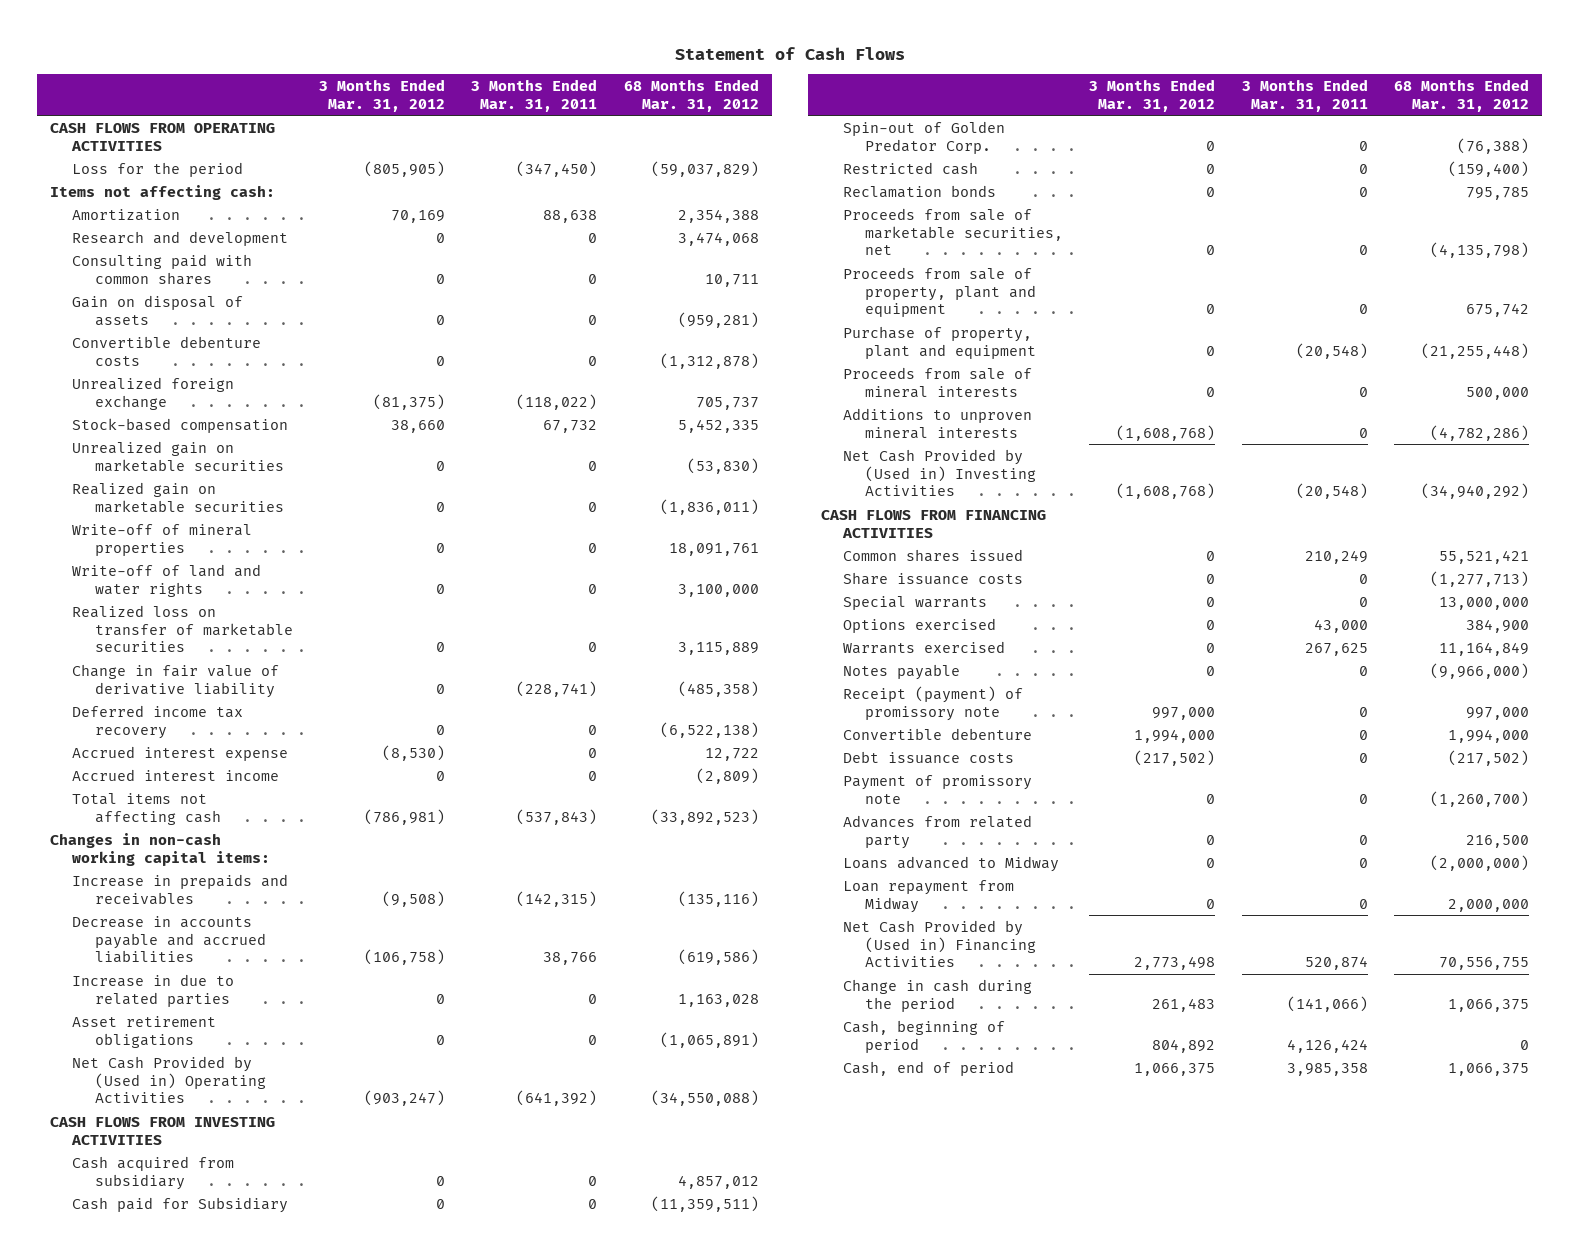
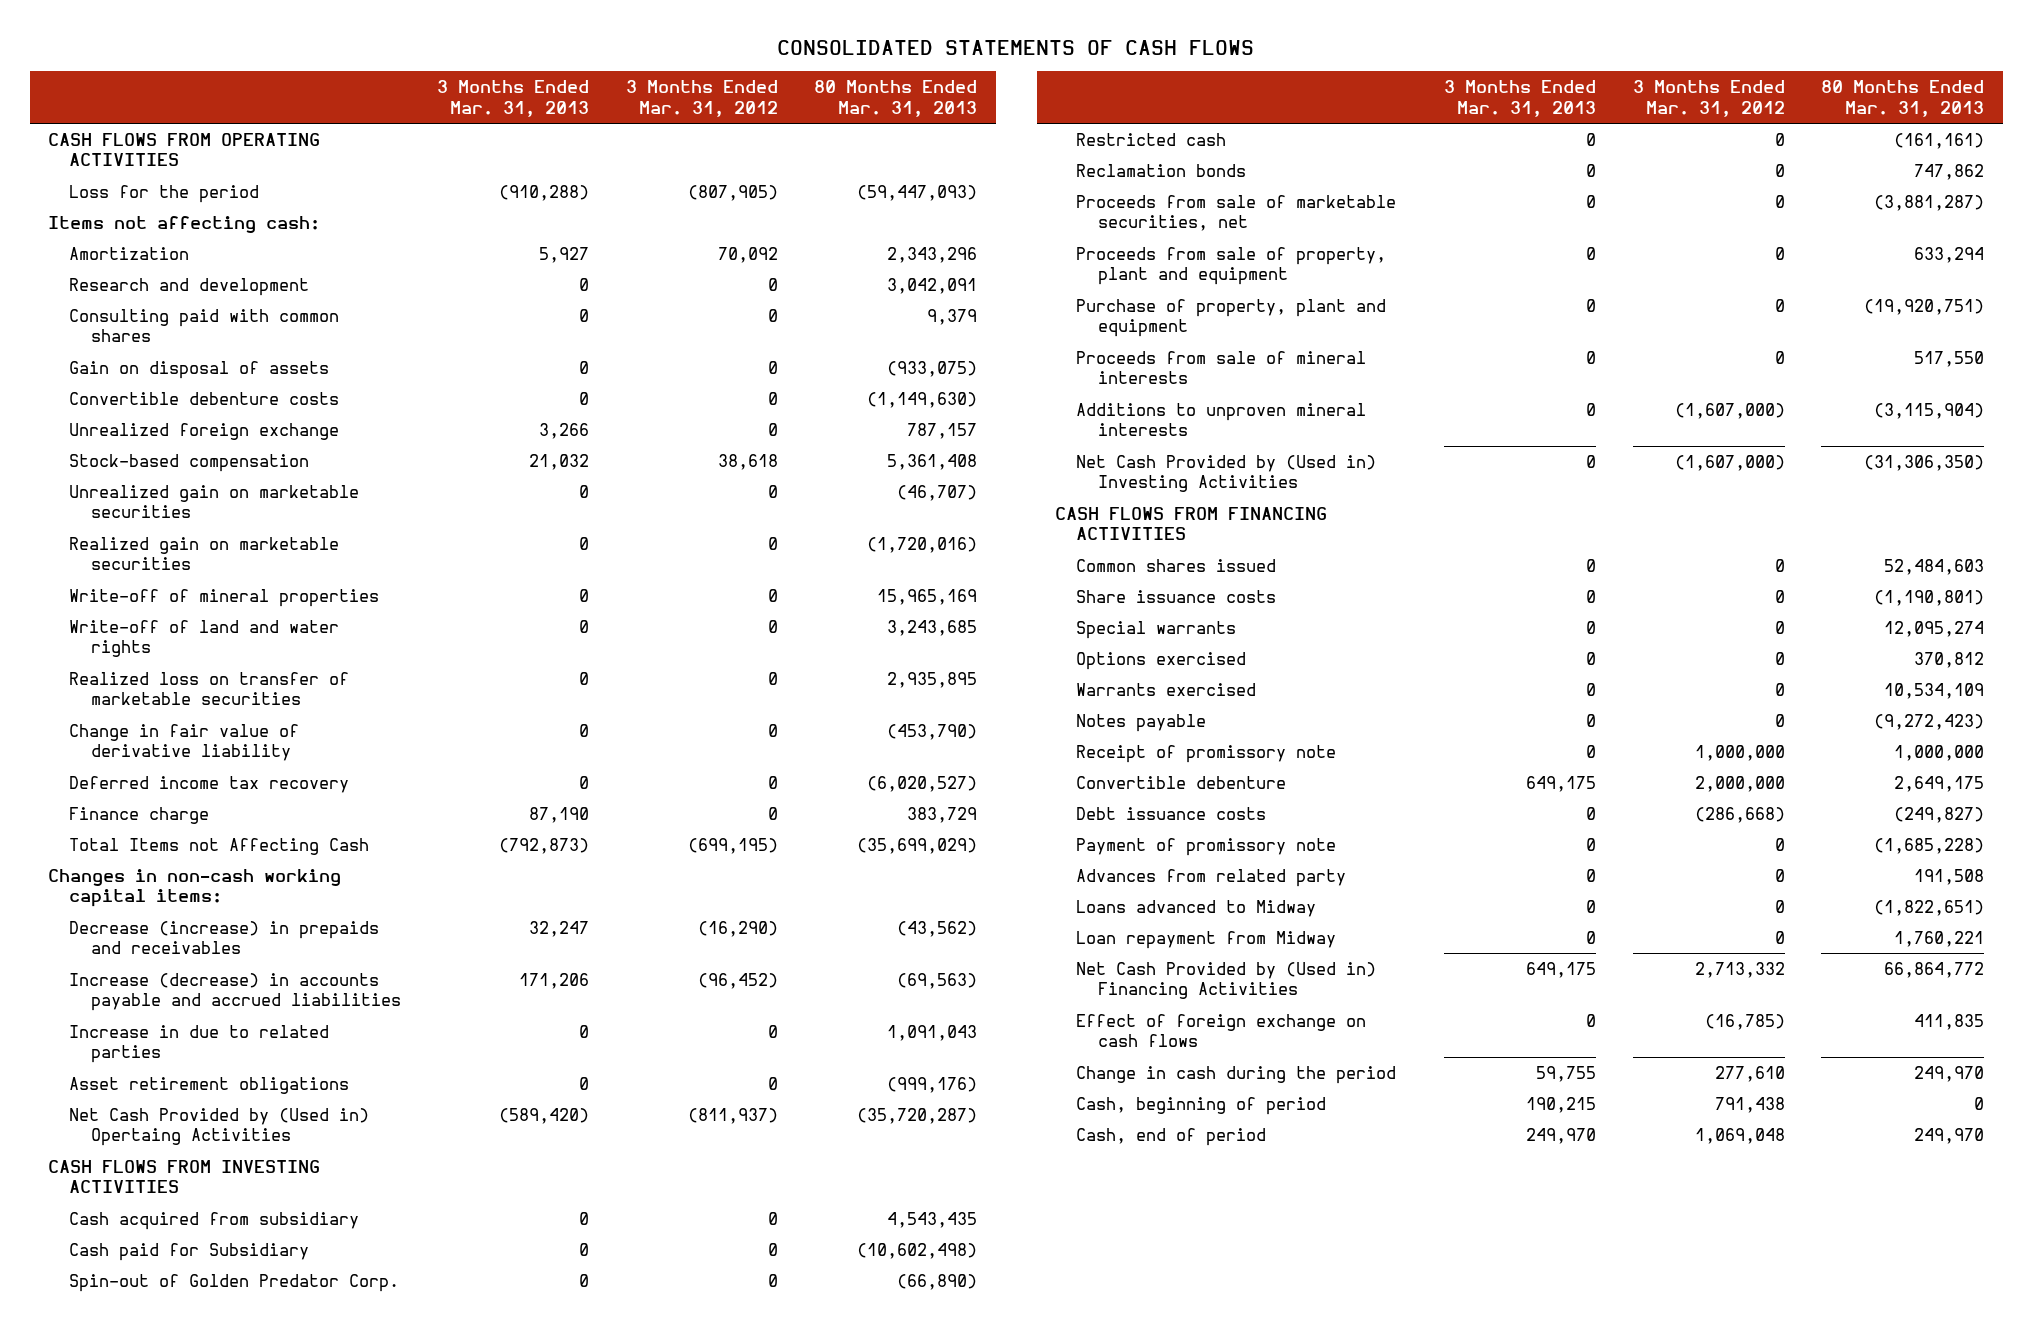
[674,46,905,60] Statement of Cash Flows -> [777,40,1255,56] CONSOLIDATED STATEMENTS OF CASH FLOWS
[471,78,598,112] 3 Months Ended Mar. 31, 2011 -> none
[623,78,759,112] 68 Months Ended Mar. 31, 2012 -> none
none -> [437,80,590,117] 3 Months Ended Mar. 31, 2013
none -> [814,80,978,117] 80 Months Ended Mar. 31, 2013
[363,160,445,177] (805,905) -> [687,184,778,201] (807,905)
[390,209,445,223] 70,169 -> [717,246,778,263] 70,092
[372,393,445,410] (81,375) -> [767,422,778,436] 0
[390,419,445,433] 38,660 -> [717,453,778,470] 38,618
[72,745,289,761] Accrued interest expense -> none
[72,768,280,781] Accrued interest income -> none
none -> [69,806,210,824] Finance charge
[72,792,221,825] Total items not affecting cash -> [69,837,370,855] Total Items not Affecting Cash
[363,808,445,825] (786,981) -> [687,837,778,854] (699,195)
[72,873,289,905] Increase in prepaids and receivables -> [69,920,380,955] Decrease (increase) in prepaids and receivables
[381,890,445,907] (9,508) -> [697,920,778,937] (16,290)
[72,915,266,964] Decrease in accounts payable and accrued liabilities -> [69,972,401,1012] Increase (decrease) in accounts payable and accrued liabilities
[363,949,445,966] (106,758) -> [697,972,778,989] (96,452)
[72,1055,266,1104] Net Cash Provided by (Used in) Operating Activities -> [69,1107,370,1147] Net Cash Provided by (Used in) Opertaing Activities
[363,1090,445,1107] (903,247) -> [687,1107,778,1124] (811,937)
[1116,424,1216,441] (1,608,768) -> [1674,402,1785,419] (1,607,000)
[1116,483,1216,500] (1,608,768) -> [1674,454,1785,471] (1,607,000)
[843,685,1024,721] Receipt (payment) of promissory note -> [1076,744,1337,763] Receipt of promissory note
[1152,706,1216,720] 997,000 -> [1694,744,1785,761] 1,000,000
[1134,728,1216,743] 1,994,000 -> [1694,775,1785,792] 2,000,000
[1134,749,1216,766] (217,502) -> [1694,806,1785,823] (286,668)
[1134,956,1216,971] 2,773,498 -> [1694,961,1785,978] 2,713,332
none -> [1076,1013,1367,1048] Effect of foreign exchange on cash flows
[1152,997,1216,1012] 261,483 -> [1714,1065,1785,1082] 277,610
[1152,1038,1216,1053] 804,892 -> [1714,1096,1785,1113] 791,438
[1134,1062,1216,1076] 1,066,375 -> [1694,1127,1785,1144] 1,069,048

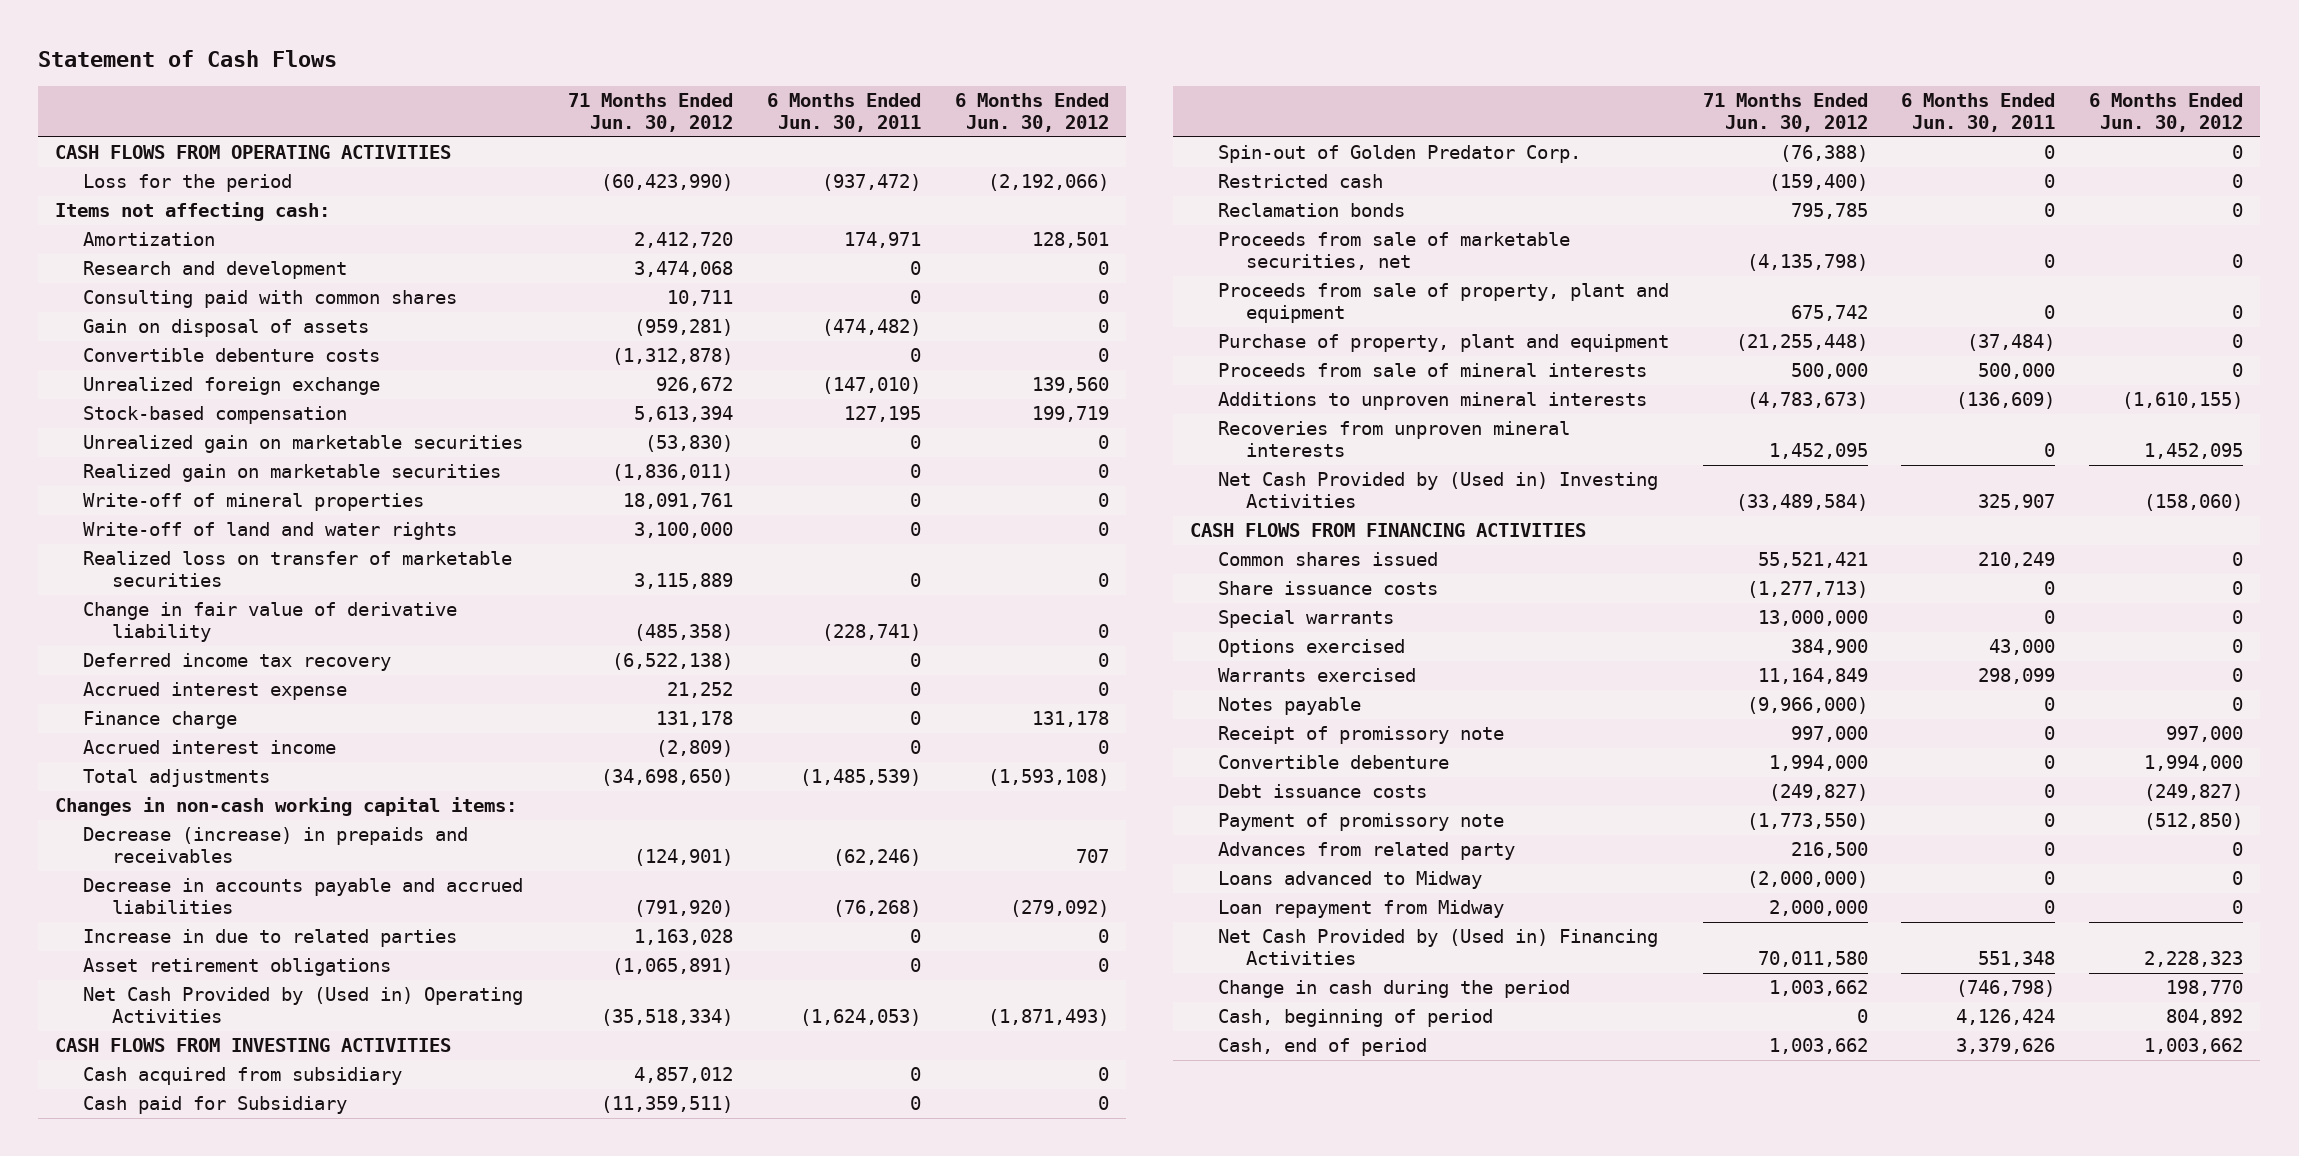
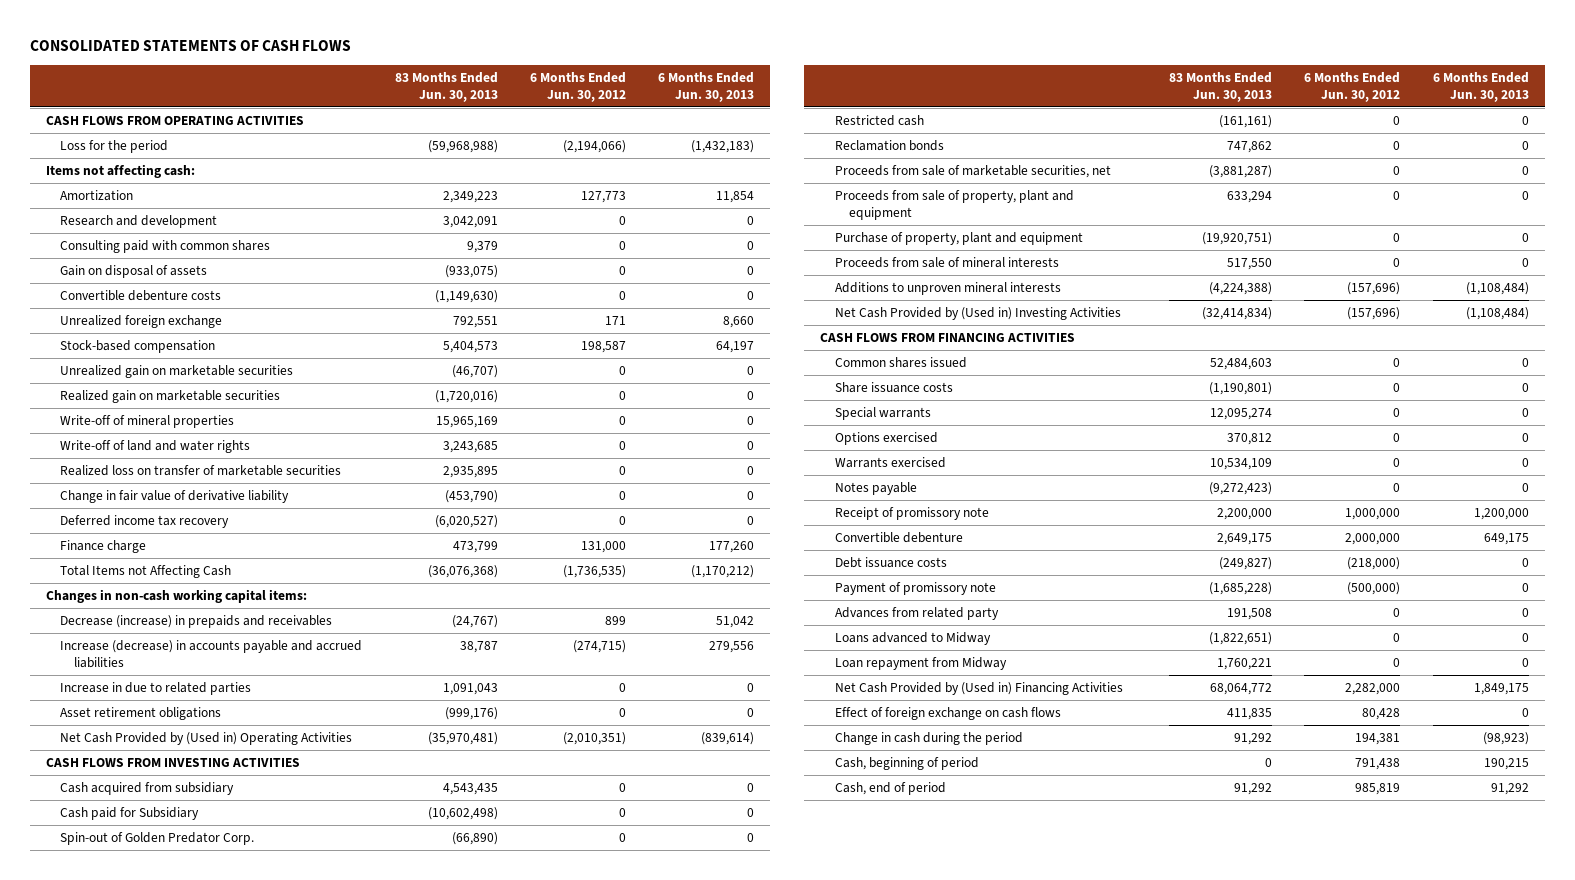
[38,50,338,68] Statement of Cash Flows -> [30,40,352,52] CONSOLIDATED STATEMENTS OF CASH FLOWS
[568,93,734,133] 71 Months Ended Jun. 30, 2012 -> none
[767,93,922,133] 6 Months Ended Jun. 30, 2011 -> none
none -> [394,71,498,102] 83 Months Ended Jun. 30, 2013
none -> [658,71,755,102] 6 Months Ended Jun. 30, 2013
[988,174,1110,192] (2,192,066) -> [562,139,626,153] (2,194,066)
[1032,232,1110,249] 128,501 -> [580,190,626,203] 127,773
[1032,377,1110,394] 139,560 -> [604,315,626,325] 171
[1032,406,1110,423] 199,719 -> [580,340,626,353] 198,587
[83,682,348,701] Accrued interest expense -> none
[83,740,337,755] Accrued interest income -> none
[83,769,271,788] Total adjustments -> none
[1032,711,1110,728] 131,178 -> [580,540,626,553] 131,000
none -> [60,564,232,578] Total Items not Affecting Cash
[1076,849,1110,864] 707 -> [604,615,626,625] 899
[83,878,524,915] Decrease in accounts payable and accrued liabilities -> [60,639,363,669] Increase (decrease) in accounts payable and accrued liabilities
[1010,900,1110,918] (279,092) -> [572,639,626,653] (274,715)
[988,1009,1110,1027] (1,871,493) -> [562,731,626,745] (2,010,351)
[1217,421,1570,458] Recoveries from unproven mineral interests -> none
[2122,392,2244,410] (1,610,155) -> [1347,281,1401,295] (157,696)
[2144,494,2244,512] (158,060) -> [1347,306,1401,320] (157,696)
[2166,726,2244,743] 997,000 -> [1345,507,1401,520] 1,000,000
[2144,755,2244,772] 1,994,000 -> [1345,532,1401,545] 2,000,000
[2144,784,2244,802] (249,827) -> [1347,556,1401,570] (218,000)
[2144,813,2244,831] (512,850) -> [1347,581,1401,595] (500,000)
[2144,951,2244,968] 2,228,323 -> [1345,682,1401,695] 2,282,000
none -> [834,706,1061,720] Effect of foreign exchange on cash flows
[2166,980,2244,997] 198,770 -> [1355,732,1401,745] 194,381
[2166,1009,2244,1026] 804,892 -> [1355,757,1401,770] 791,438
[2144,1038,2244,1055] 1,003,662 -> [1355,782,1401,795] 985,819

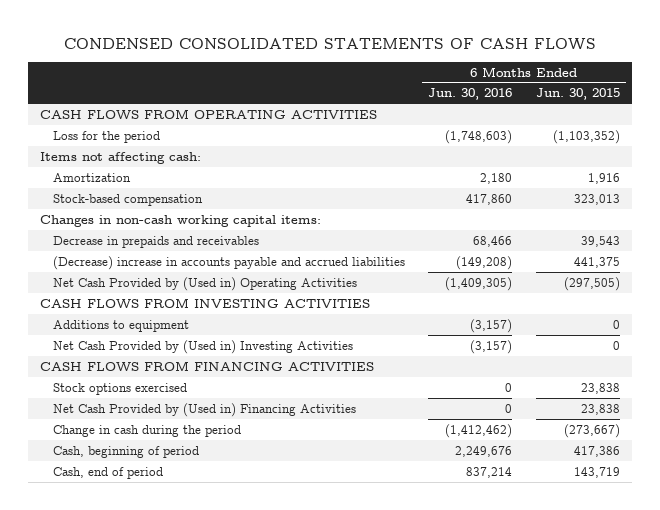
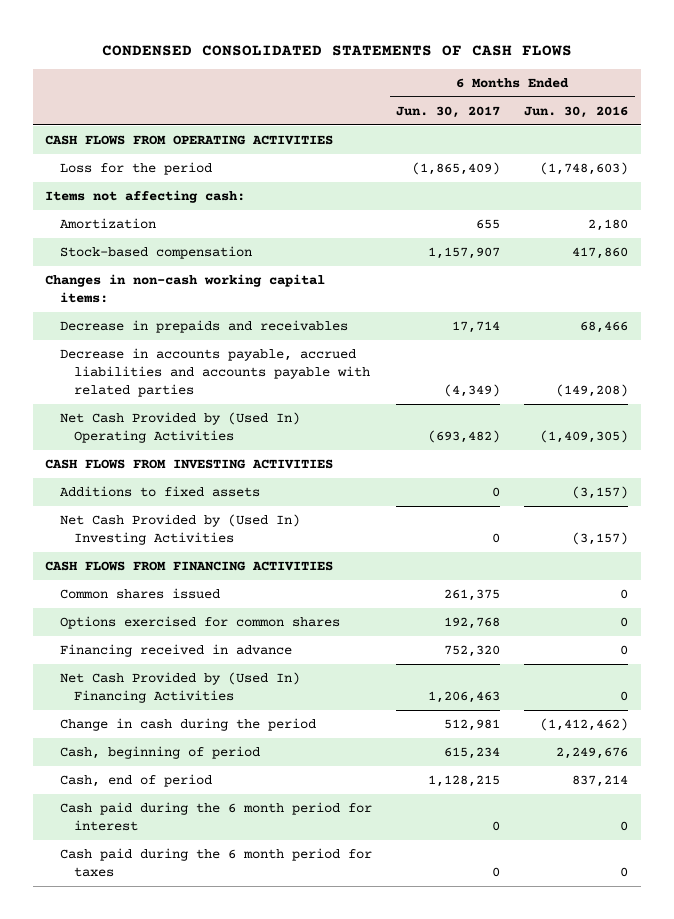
[535,88,620,101] Jun. 30, 2015 -> none
none -> [396,105,501,118] Jun. 30, 2017
[52,255,405,270] (Decrease) increase in accounts payable and accrued liabilities -> [59,348,371,397] Decrease in accounts payable, accrued liabilities and accounts payable with related parties
[52,276,357,291] Net Cash Provided by (Used in) Operating Activities -> [59,412,300,443] Net Cash Provided by (Used In) Operating Activities
[52,319,189,332] Additions to equipment -> [59,486,260,498] Additions to fixed assets
[52,339,353,354] Net Cash Provided by (Used in) Investing Activities -> [59,514,300,545] Net Cash Provided by (Used In) Investing Activities
none -> [59,588,220,600] Common shares issued
[52,382,187,395] Stock options exercised -> [59,616,340,630] Options exercised for common shares
none -> [59,644,292,658] Financing received in advance
[52,402,356,417] Net Cash Provided by (Used in) Financing Activities -> [59,672,300,703] Net Cash Provided by (Used In) Financing Activities
none -> [59,802,372,831] Cash paid during the 6 month period for interest
none -> [59,848,372,877] Cash paid during the 6 month period for taxes

